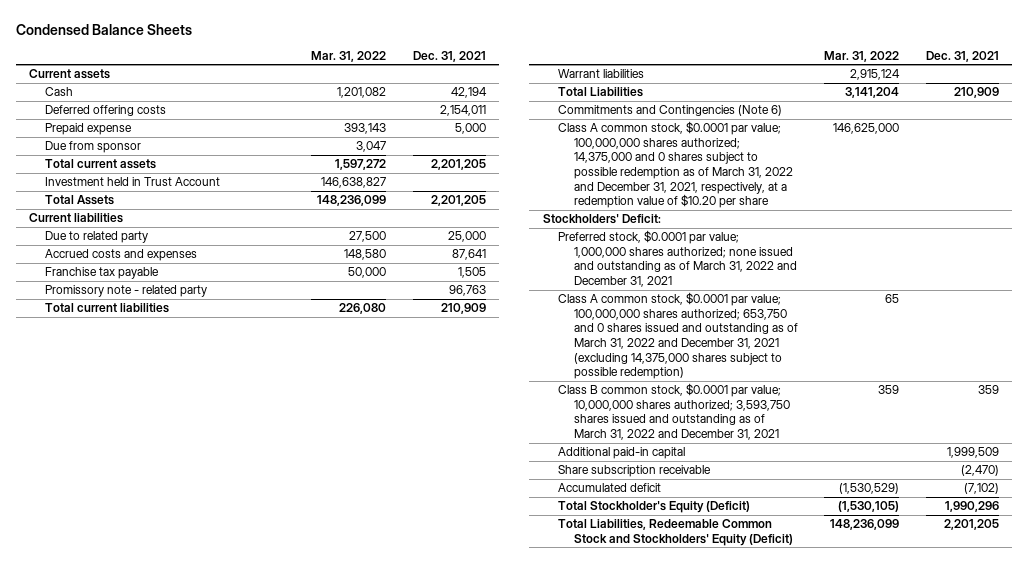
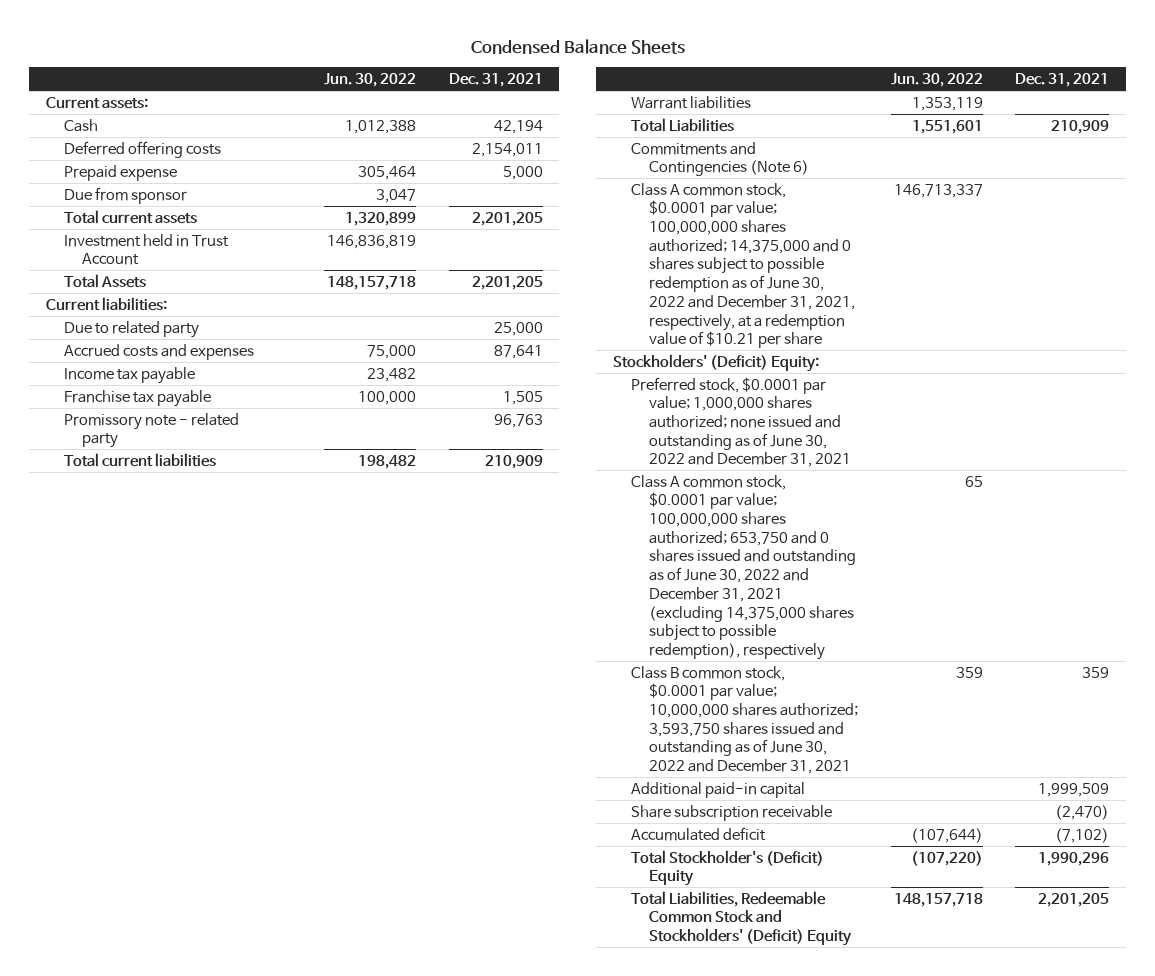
[311,50,387,62] Mar. 31, 2022 -> none
none -> [323,73,416,88] Jun. 30, 2022
[29,69,111,80] Current assets -> [45,96,148,109] Current assets:
[29,213,124,224] Current liabilities -> [45,296,167,311] Current liabilities:
none -> [63,366,195,384] Income tax payable
[558,121,793,209] Class A common stock, $0.0001 par value; 100,000,000 shares authorized; 14,375,000 and 0 shares subject to possible redemption as of March 31, 2022 and December 31, 2021, respectively, at a redemption value of $10.20 per share -> [630,182,856,349] Class A common stock, $0.0001 par value; 100,000,000 shares authorized; 14,375,000 and 0 shares subject to possible redemption as of June 30, 2022 and December 31, 2021, respectively, at a redemption value of $10.21 per share
[542,214,661,225] Stockholders' Deficit: -> [612,353,819,372] Stockholders' (Deficit) Equity:
[558,230,797,288] Preferred stock, $0.0001 par value; 1,000,000 shares authorized; none issued and outstanding as of March 31, 2022 and December 31, 2021 -> [630,376,852,468] Preferred stock, $0.0001 par value; 1,000,000 shares authorized; none issued and outstanding as of June 30, 2022 and December 31, 2021
[558,292,798,380] Class A common stock, $0.0001 par value; 100,000,000 shares authorized; 653,750 and 0 shares issued and outstanding as of March 31, 2022 and December 31, 2021 (excluding 14,375,000 shares subject to possible redemption) -> [630,474,857,660] Class A common stock, $0.0001 par value; 100,000,000 shares authorized; 653,750 and 0 shares issued and outstanding as of June 30, 2022 and December 31, 2021 (excluding 14,375,000 shares subject to possible redemption), respectively
[558,383,790,441] Class B common stock, $0.0001 par value; 10,000,000 shares authorized; 3,593,750 shares issued and outstanding as of March 31, 2022 and December 31, 2021 -> [630,665,859,775] Class B common stock, $0.0001 par value; 10,000,000 shares authorized; 3,593,750 shares issued and outstanding as of June 30, 2022 and December 31, 2021
[558,501,751,514] Total Stockholder's Equity (Deficit) -> [630,849,824,887] Total Stockholder's (Deficit) Equity
[558,519,793,546] Total Liabilities, Redeemable Common Stock and Stockholders' Equity (Deficit) -> [630,890,853,947] Total Liabilities, Redeemable Common Stock and Stockholders' (Deficit) Equity

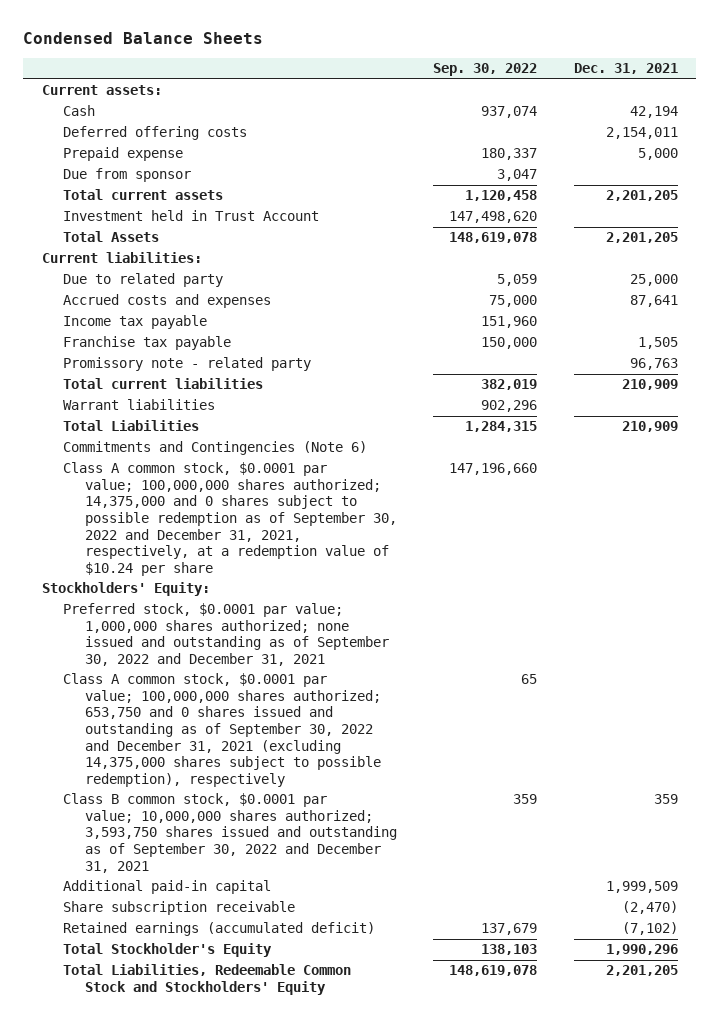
[323,73,416,88] Jun. 30, 2022 -> none
none -> [433,63,538,77] Sep. 30, 2022
[630,182,856,349] Class A common stock, $0.0001 par value; 100,000,000 shares authorized; 14,375,000 and 0 shares subject to possible redemption as of June 30, 2022 and December 31, 2021, respectively, at a redemption value of $10.21 per share -> [63,462,397,576] Class A common stock, $0.0001 par value; 100,000,000 shares authorized; 14,375,000 and 0 shares subject to possible redemption as of September 30, 2022 and December 31, 2021, respectively, at a redemption value of $10.24 per share
[612,353,819,372] Stockholders' (Deficit) Equity: -> [41,582,210,597] Stockholders' Equity:
[630,376,852,468] Preferred stock, $0.0001 par value; 1,000,000 shares authorized; none issued and outstanding as of June 30, 2022 and December 31, 2021 -> [63,603,389,666] Preferred stock, $0.0001 par value; 1,000,000 shares authorized; none issued and outstanding as of September 30, 2022 and December 31, 2021
[630,474,857,660] Class A common stock, $0.0001 par value; 100,000,000 shares authorized; 653,750 and 0 shares issued and outstanding as of June 30, 2022 and December 31, 2021 (excluding 14,375,000 shares subject to possible redemption), respectively -> [63,673,381,787] Class A common stock, $0.0001 par value; 100,000,000 shares authorized; 653,750 and 0 shares issued and outstanding as of September 30, 2022 and December 31, 2021 (excluding 14,375,000 shares subject to possible redemption), respectively
[630,665,859,775] Class B common stock, $0.0001 par value; 10,000,000 shares authorized; 3,593,750 shares issued and outstanding as of June 30, 2022 and December 31, 2021 -> [63,793,397,873] Class B common stock, $0.0001 par value; 10,000,000 shares authorized; 3,593,750 shares issued and outstanding as of September 30, 2022 and December 31, 2021
[630,826,766,841] Accumulated deficit -> [63,922,376,937] Retained earnings (accumulated deficit)
[630,849,824,887] Total Stockholder's (Deficit) Equity -> [63,943,273,958] Total Stockholder's Equity
[630,890,853,947] Total Liabilities, Redeemable Common Stock and Stockholders' (Deficit) Equity -> [63,964,352,995] Total Liabilities, Redeemable Common Stock and Stockholders' Equity

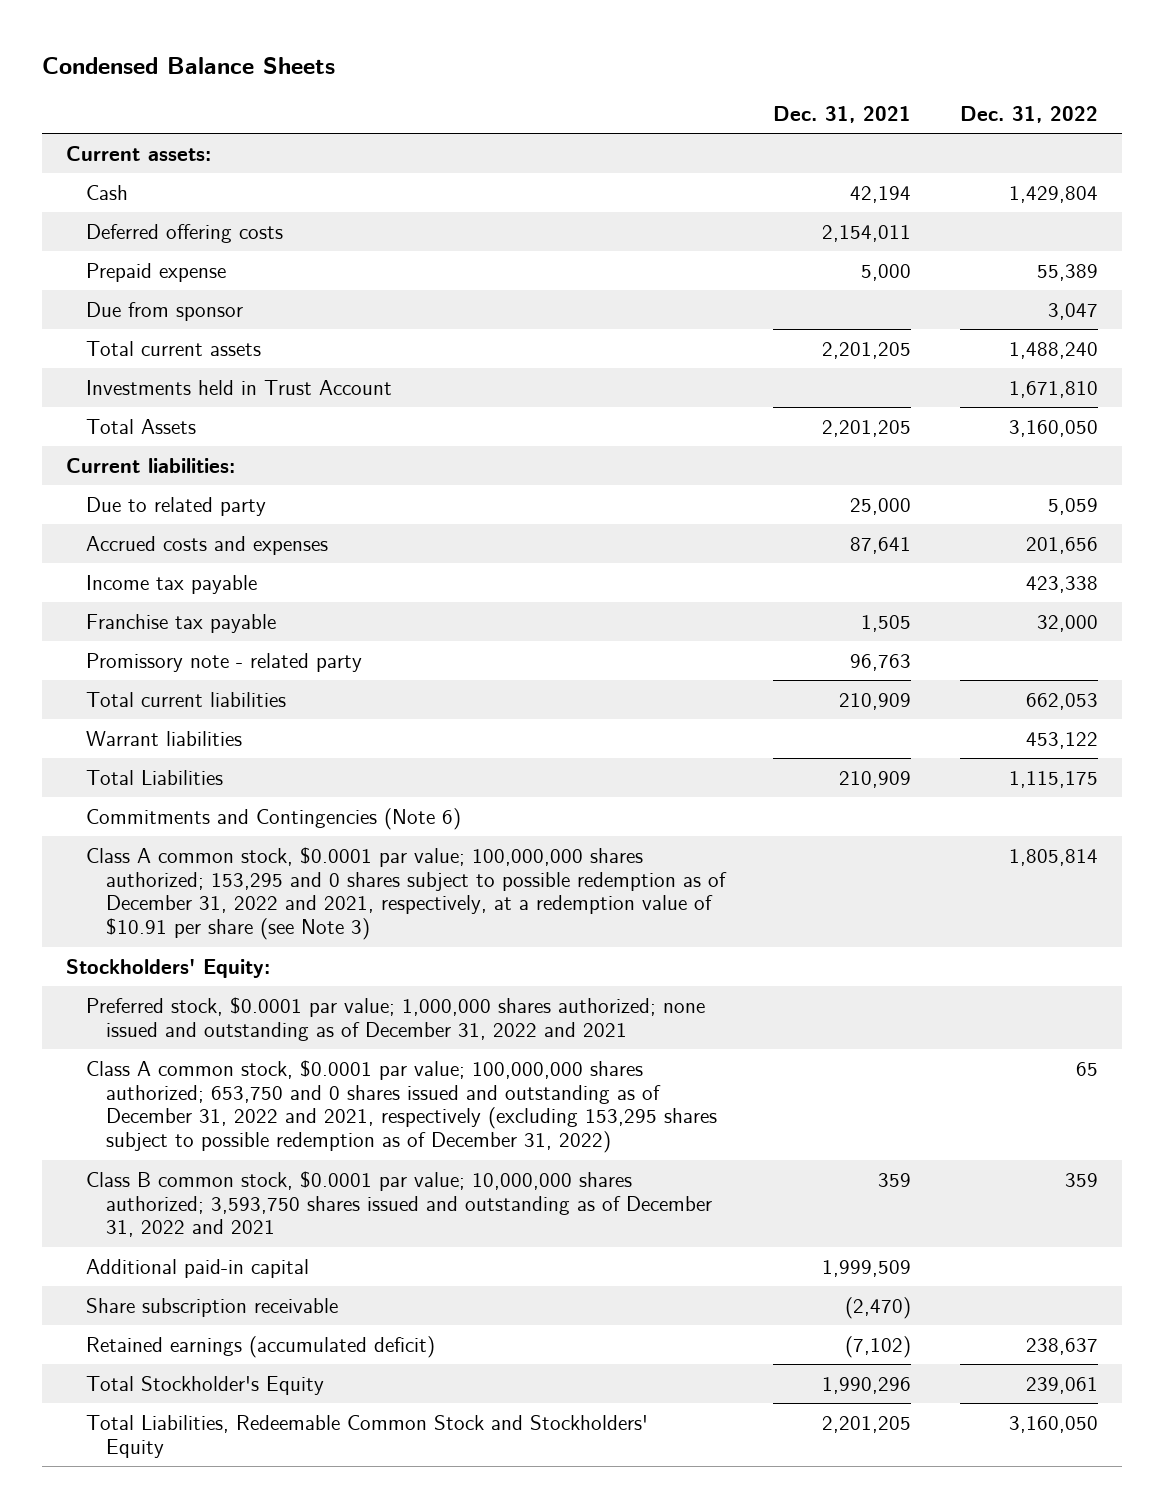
[433,63,538,77] Sep. 30, 2022 -> none
none -> [959,105,1098,123] Dec. 31, 2022
[63,210,320,222] Investment held in Trust Account -> [86,379,393,395] Investments held in Trust Account
[63,462,397,576] Class A common stock, $0.0001 par value; 100,000,000 shares authorized; 14,375,000 and 0 shares subject to possible redemption as of September 30, 2022 and December 31, 2021, respectively, at a redemption value of $10.24 per share -> [86,846,727,941] Class A common stock, $0.0001 par value; 100,000,000 shares authorized; 153,295 and 0 shares subject to possible redemption as of December 31, 2022 and 2021, respectively, at a redemption value of $10.91 per share (see Note 3)
[63,603,389,666] Preferred stock, $0.0001 par value; 1,000,000 shares authorized; none issued and outstanding as of September 30, 2022 and December 31, 2021 -> [86,996,706,1041] Preferred stock, $0.0001 par value; 1,000,000 shares authorized; none issued and outstanding as of December 31, 2022 and 2021
[63,673,381,787] Class A common stock, $0.0001 par value; 100,000,000 shares authorized; 653,750 and 0 shares issued and outstanding as of September 30, 2022 and December 31, 2021 (excluding 14,375,000 shares subject to possible redemption), respectively -> [86,1059,717,1154] Class A common stock, $0.0001 par value; 100,000,000 shares authorized; 653,750 and 0 shares issued and outstanding as of December 31, 2022 and 2021, respectively (excluding 153,295 shares subject to possible redemption as of December 31, 2022)
[63,793,397,873] Class B common stock, $0.0001 par value; 10,000,000 shares authorized; 3,593,750 shares issued and outstanding as of September 30, 2022 and December 31, 2021 -> [86,1170,712,1238] Class B common stock, $0.0001 par value; 10,000,000 shares authorized; 3,593,750 shares issued and outstanding as of December 31, 2022 and 2021

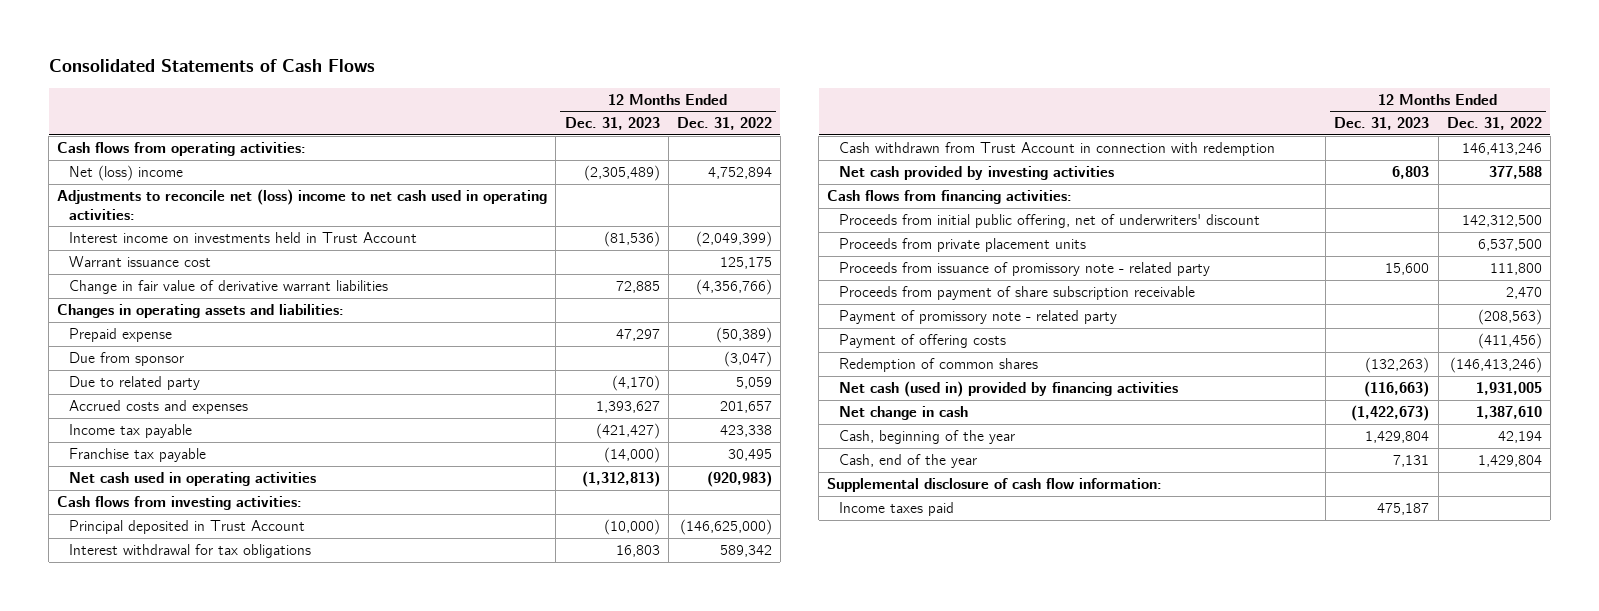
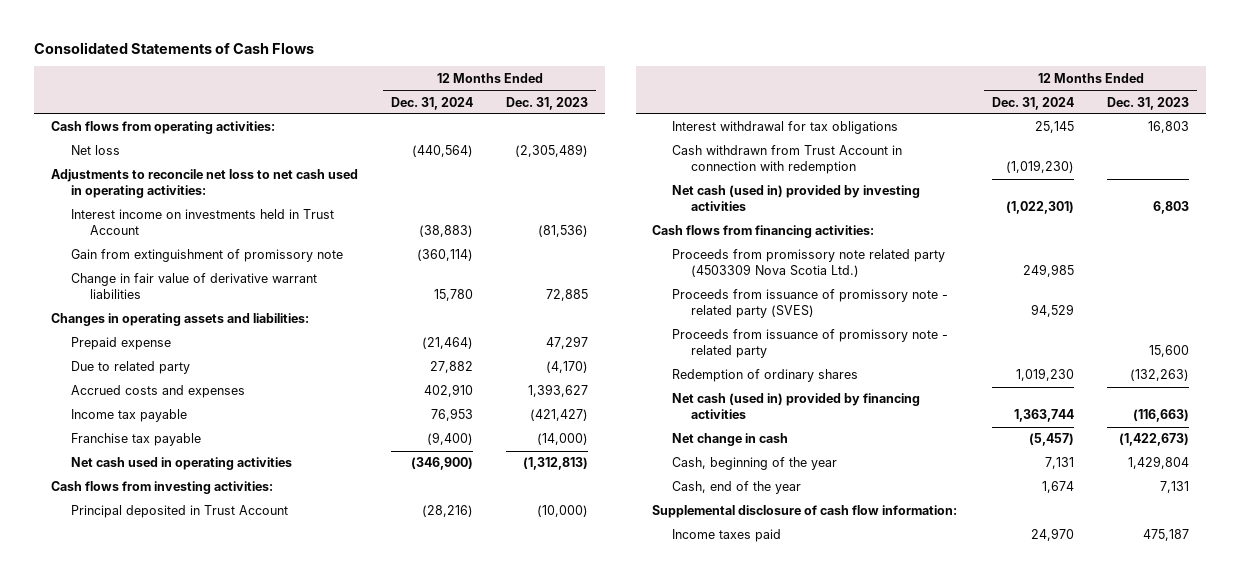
[676,117,772,131] Dec. 31, 2022 -> none
none -> [391,96,474,110] Dec. 31, 2024
[69,165,184,182] Net (loss) income -> [70,145,120,156] Net loss
[57,189,548,220] Adjustments to reconcile net (loss) income to net cash used in operating activities: -> [50,169,358,199] Adjustments to reconcile net loss to net cash used in operating activities:
[69,256,212,268] Warrant issuance cost -> none
none -> [70,249,343,263] Gain from extinguishment of promissory note
[69,352,185,367] Due from sponsor -> none
[839,166,1115,181] Net cash provided by investing activities -> [671,185,920,212] Net cash (used in) provided by investing activities
[839,214,1261,229] Proceeds from initial public offering, net of underwriters' discount -> none
[839,238,1087,253] Proceeds from private placement units -> none
none -> [671,249,945,278] Proceeds from promissory note related party (4503309 Nova Scotia Ltd.)
none -> [671,289,948,319] Proceeds from issuance of promissory note - related party (SVES)
[839,286,1196,301] Proceeds from payment of share subscription receivable -> none
[839,310,1118,325] Payment of promissory note - related party -> none
[839,334,1007,349] Payment of offering costs -> none
[839,358,1039,373] Redemption of common shares -> [671,369,858,383] Redemption of ordinary shares

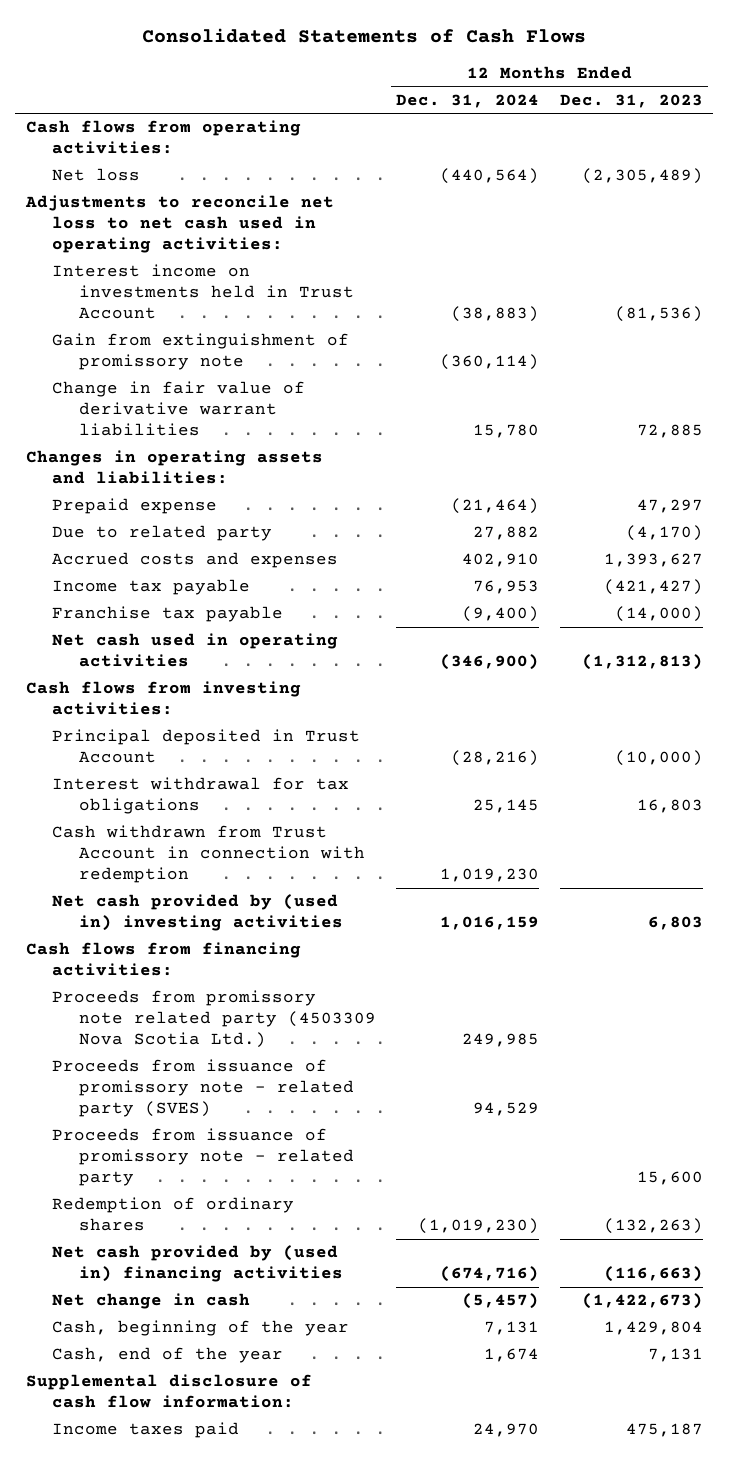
[1006,160,1075,174] (1,019,230) -> [440,868,540,883] 1,019,230
[671,185,920,212] Net cash (used in) provided by investing activities -> [52,894,343,932] Net cash provided by (used in) investing activities
[1006,201,1075,215] (1,022,301) -> [440,916,540,931] 1,016,159
[1016,368,1075,382] 1,019,230 -> [418,1218,540,1235] (1,019,230)
[671,393,920,420] Net cash (used in) provided by financing activities -> [52,1245,343,1283] Net cash provided by (used in) financing activities
[1014,409,1075,423] 1,363,744 -> [440,1266,540,1283] (674,716)

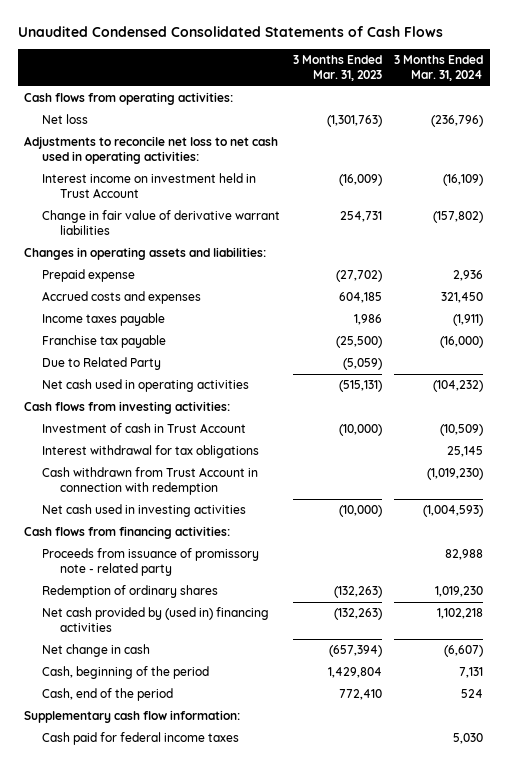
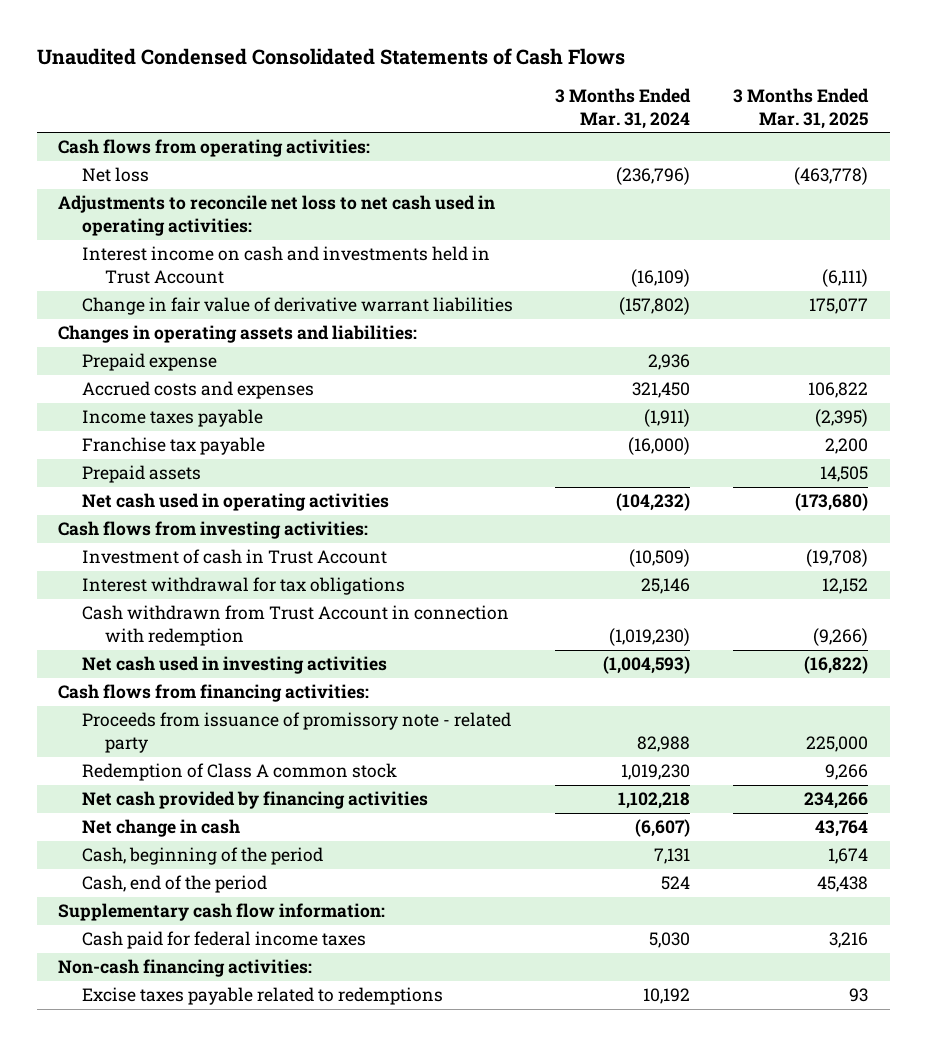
[292,55,382,82] 3 Months Ended Mar. 31, 2023 -> none
none -> [733,87,870,129] 3 Months Ended Mar. 31, 2025
[42,173,257,199] Interest income on investment held in Trust Account -> [81,246,490,284] Interest income on cash and investments held in Trust Account
[42,357,162,371] Due to Related Party -> none
none -> [81,465,201,484] Prepaid assets
[447,446,484,458] 25,145 -> [641,578,691,595] 25,146
[42,585,219,599] Redemption of ordinary shares -> [81,763,397,782] Redemption of Class A common stock
[42,607,270,633] Net cash provided by (used in) financing activities -> [81,791,428,810] Net cash provided by financing activities
none -> [58,959,313,978] Non-cash financing activities:
none -> [81,987,443,1006] Excise taxes payable related to redemptions

